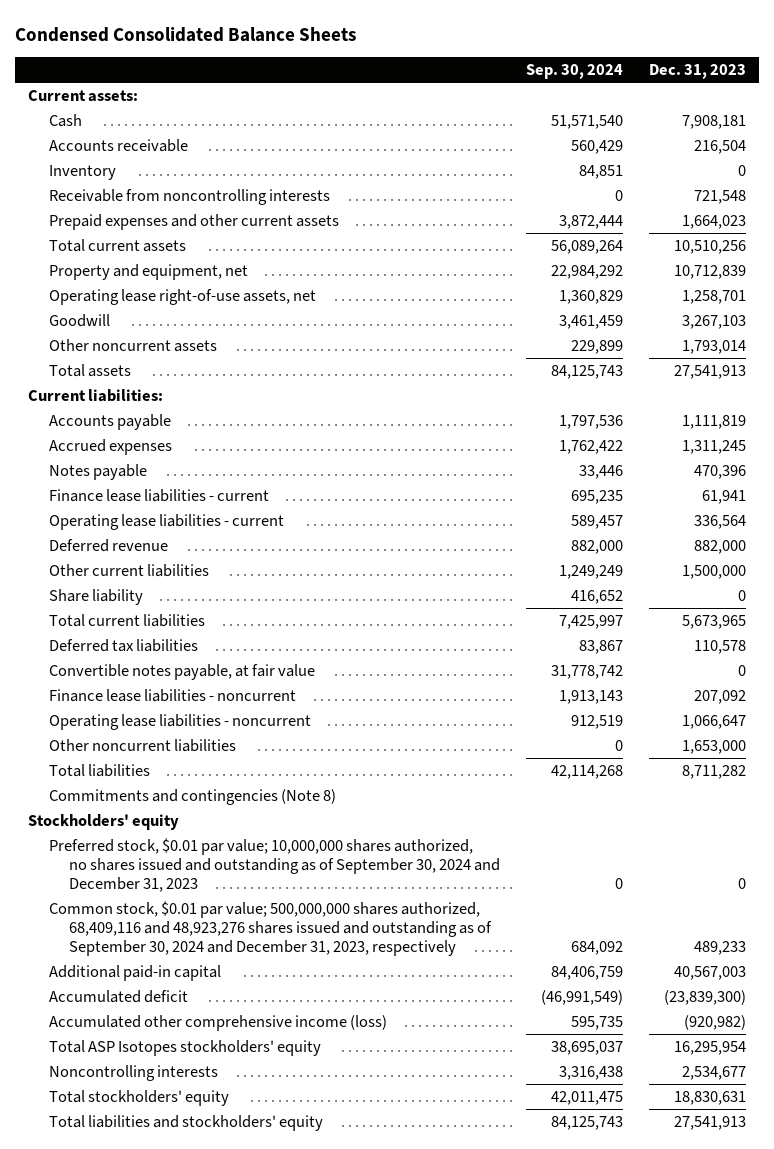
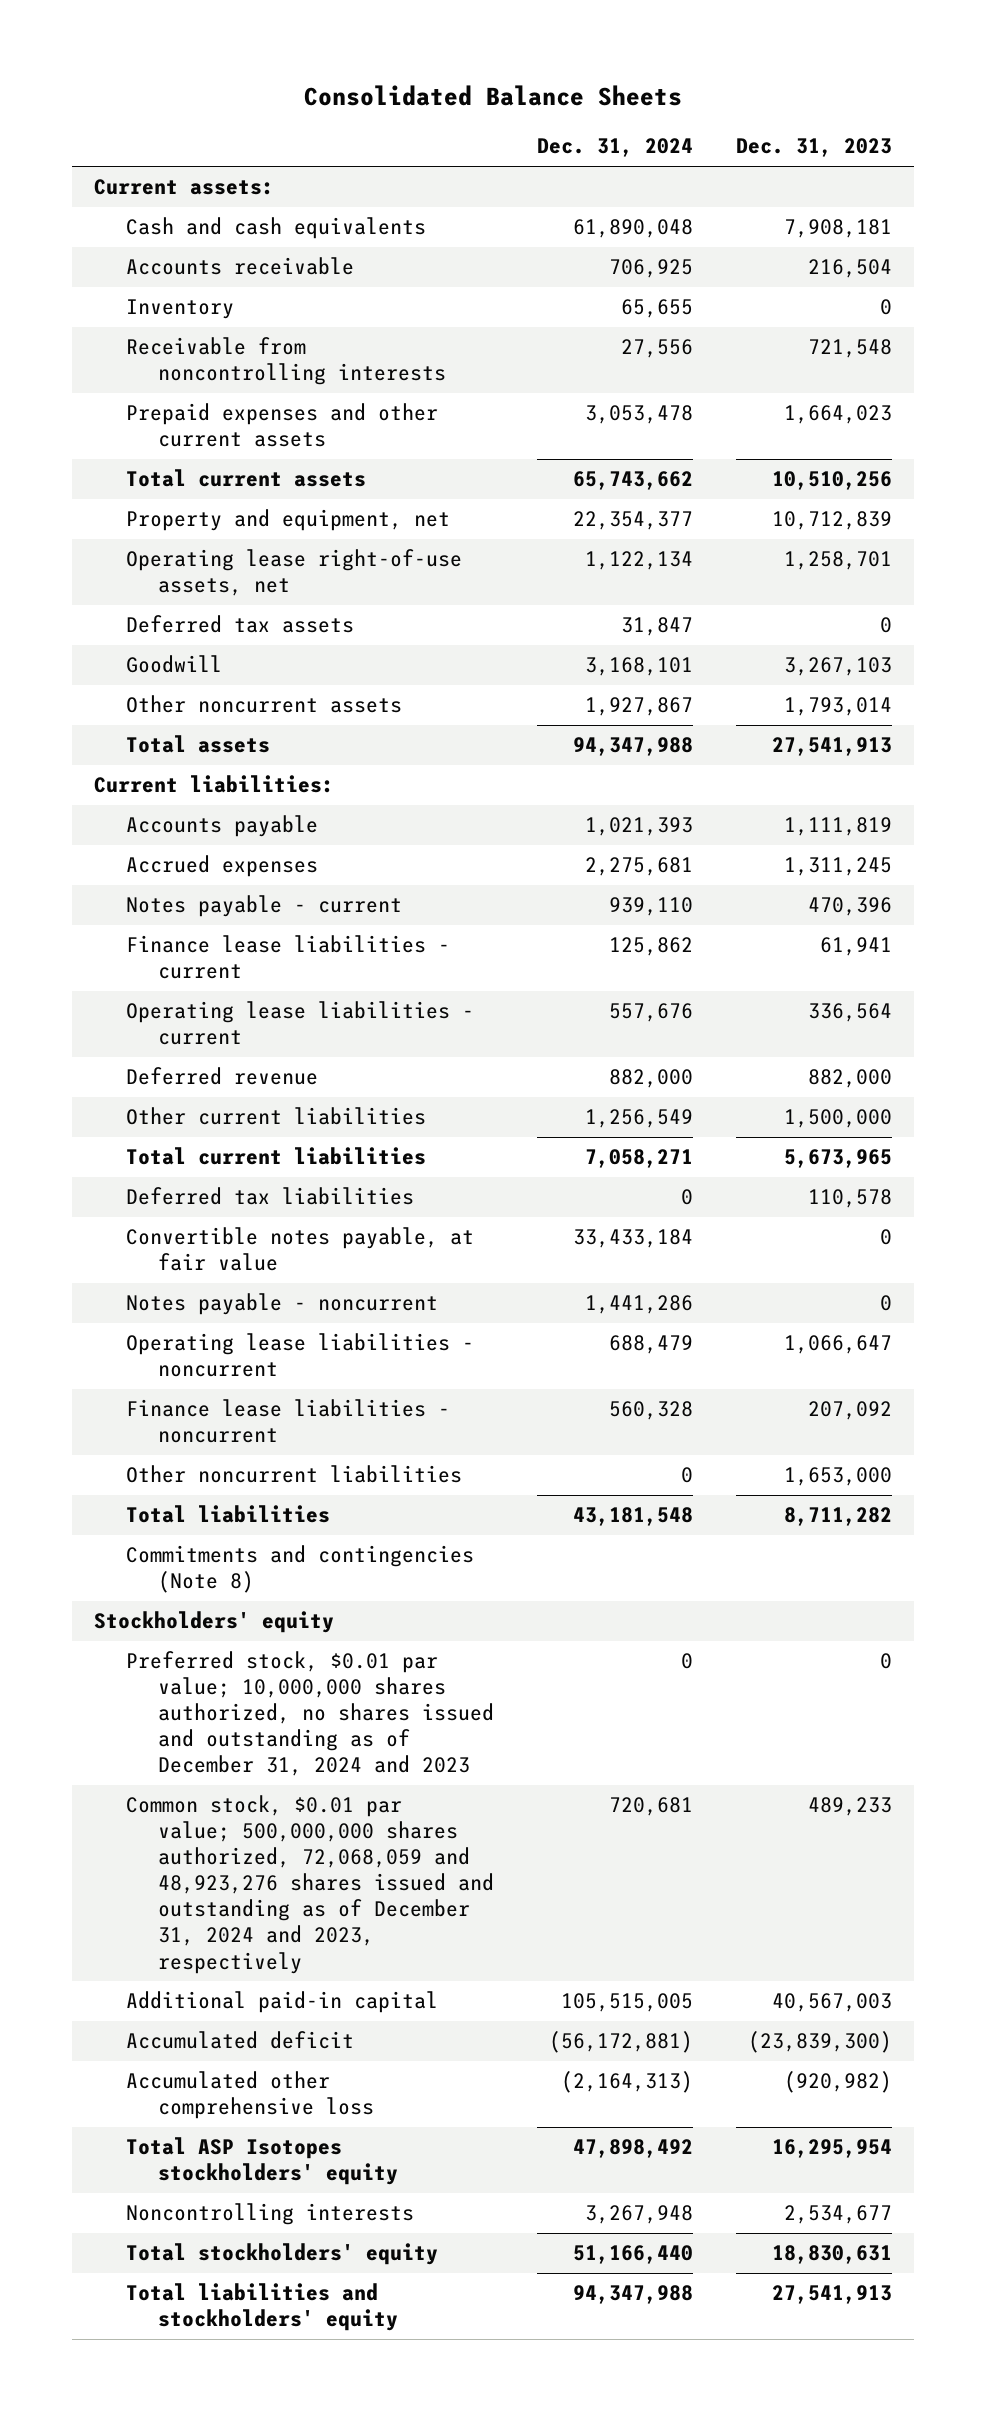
[15,26,357,42] Condensed Consolidated Balance Sheets -> [303,85,682,107] Consolidated Balance Sheets
[526,64,624,80] Sep. 30, 2024 -> none
none -> [536,138,693,158] Dec. 31, 2024
[48,114,82,128] Cash -> [125,217,426,240] Cash and cash equivalents
none -> [125,615,354,634] Deferred tax assets
[48,464,147,481] Notes payable -> [125,895,402,918] Notes payable - current
[48,589,143,606] Share liability -> none
none -> [125,1293,438,1316] Notes payable - noncurrent
[48,689,296,703] Finance lease liabilities - noncurrent -> [125,1399,450,1444] Finance lease liabilities - noncurrent
[48,838,501,893] Preferred stock, $0.01 par value; 10,000,000 shares authorized, no shares issued and outstanding as of September 30, 2024 and December 31, 2023 -> [125,1651,494,1777] Preferred stock, $0.01 par value; 10,000,000 shares authorized, no shares issued and outstanding as of December 31, 2024 and 2023
[48,901,493,957] Common stock, $0.01 par value; 500,000,000 shares authorized, 68,409,116 and 48,923,276 shares issued and outstanding as of September 30, 2024 and December 31, 2023, respectively -> [125,1795,494,1974] Common stock, $0.01 par value; 500,000,000 shares authorized, 72,068,059 and 48,923,276 shares issued and outstanding as of December 31, 2024 and 2023, respectively
[48,1015,387,1032] Accumulated other comprehensive income (loss) -> [125,2071,374,2120] Accumulated other comprehensive loss

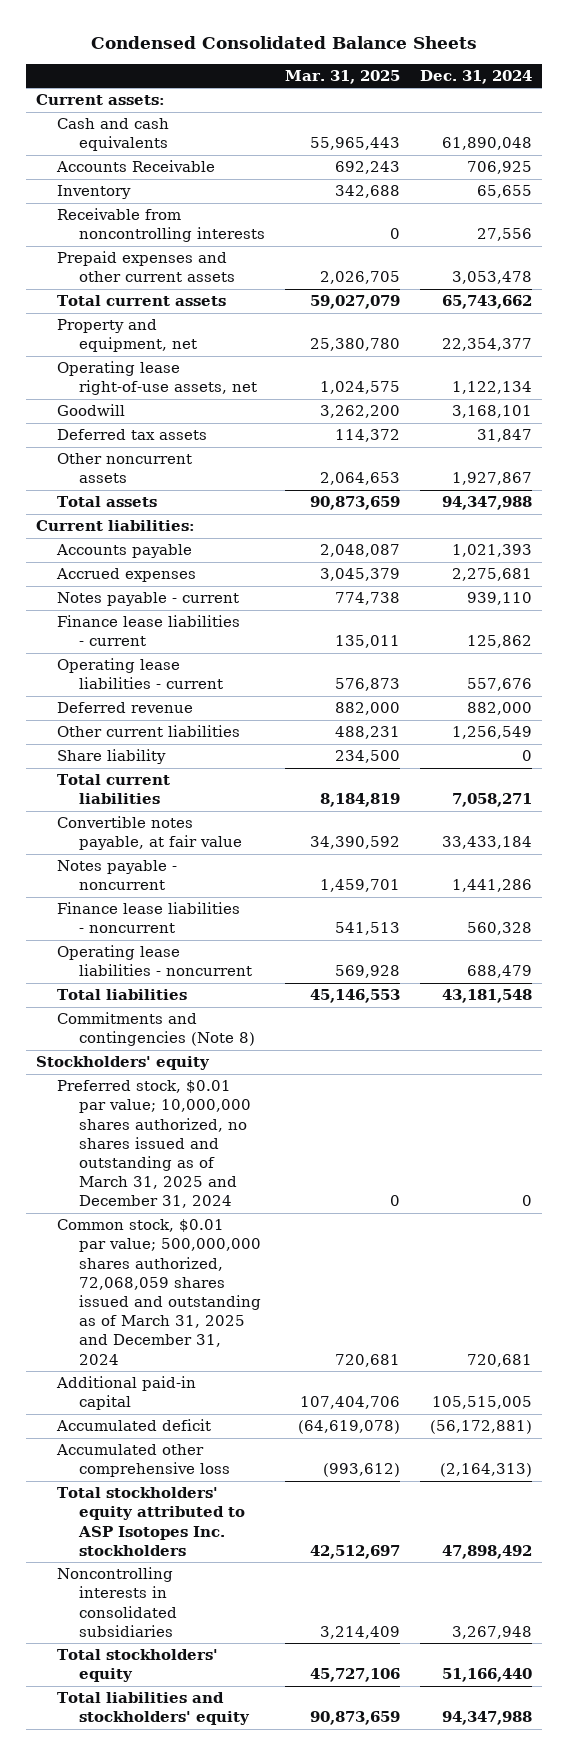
[303,85,682,107] Consolidated Balance Sheets -> [91,35,478,49] Condensed Consolidated Balance Sheets
[736,138,893,158] Dec. 31, 2023 -> none
none -> [285,69,401,84] Mar. 31, 2025
[125,257,354,276] Accounts receivable -> [56,160,216,173] Accounts Receivable
[125,615,354,634] Deferred tax assets -> [57,429,208,441] Deferred tax assets
none -> [57,749,167,765] Share liability
[125,1187,414,1206] Deferred tax liabilities -> none
[125,1465,462,1484] Other noncurrent liabilities -> none
[125,1333,474,1378] Operating lease liabilities - noncurrent -> [57,945,252,977] Operating lease liabilities - noncurrent
[125,1651,494,1777] Preferred stock, $0.01 par value; 10,000,000 shares authorized, no shares issued and outstanding as of December 31, 2024 and 2023 -> [57,1080,251,1209] Preferred stock, $0.01 par value; 10,000,000 shares authorized, no shares issued and outstanding as of March 31, 2025 and December 31, 2024
[125,1795,494,1974] Common stock, $0.01 par value; 500,000,000 shares authorized, 72,068,059 and 48,923,276 shares issued and outstanding as of December 31, 2024 and 2023, respectively -> [57,1219,261,1365] Common stock, $0.01 par value; 500,000,000 shares authorized, 72,068,059 shares issued and outstanding as of March 31, 2025 and December 31, 2024
[125,2137,398,2186] Total ASP Isotopes stockholders' equity -> [57,1487,245,1556] Total stockholders' equity attributed to ASP Isotopes Inc. stockholders
[125,2203,414,2226] Noncontrolling interests -> [57,1567,177,1637] Noncontrolling interests in consolidated subsidiaries

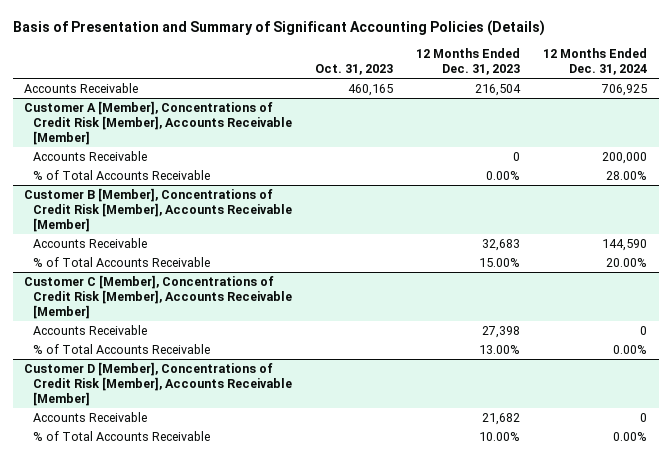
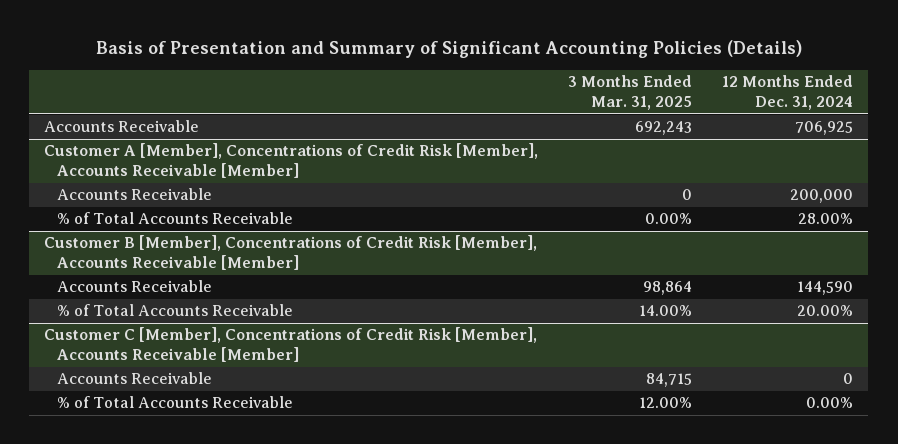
[315,63,394,75] Oct. 31, 2023 -> none
[416,47,521,75] 12 Months Ended Dec. 31, 2023 -> none
none -> [568,75,693,111] 3 Months Ended Mar. 31, 2025
[24,362,293,406] Customer D [Member], Concentrations of Credit Risk [Member], Accounts Receivable [Member] -> none
[33,412,148,423] Accounts Receivable -> none
[33,431,211,442] % of Total Accounts Receivable -> none

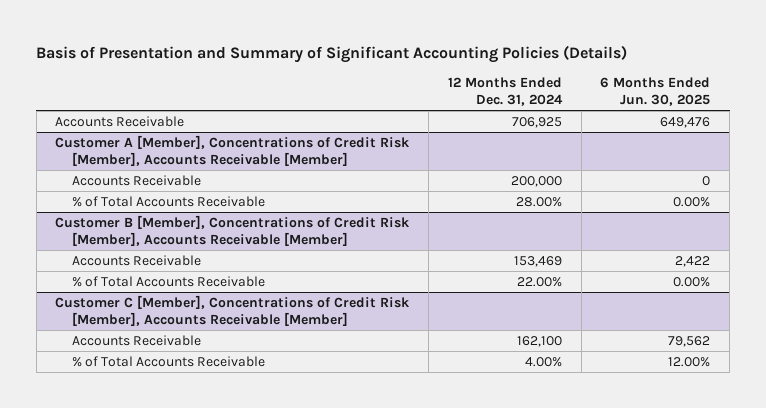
[568,75,693,111] 3 Months Ended Mar. 31, 2025 -> none
none -> [600,77,711,106] 6 Months Ended Jun. 30, 2025
[797,281,854,296] 144,590 -> [513,256,562,268] 153,469
[797,305,854,317] 20.00% -> [516,277,562,288] 22.00%
[843,373,854,385] 0 -> [516,336,562,348] 162,100
[806,397,854,409] 0.00% -> [524,357,562,368] 4.00%

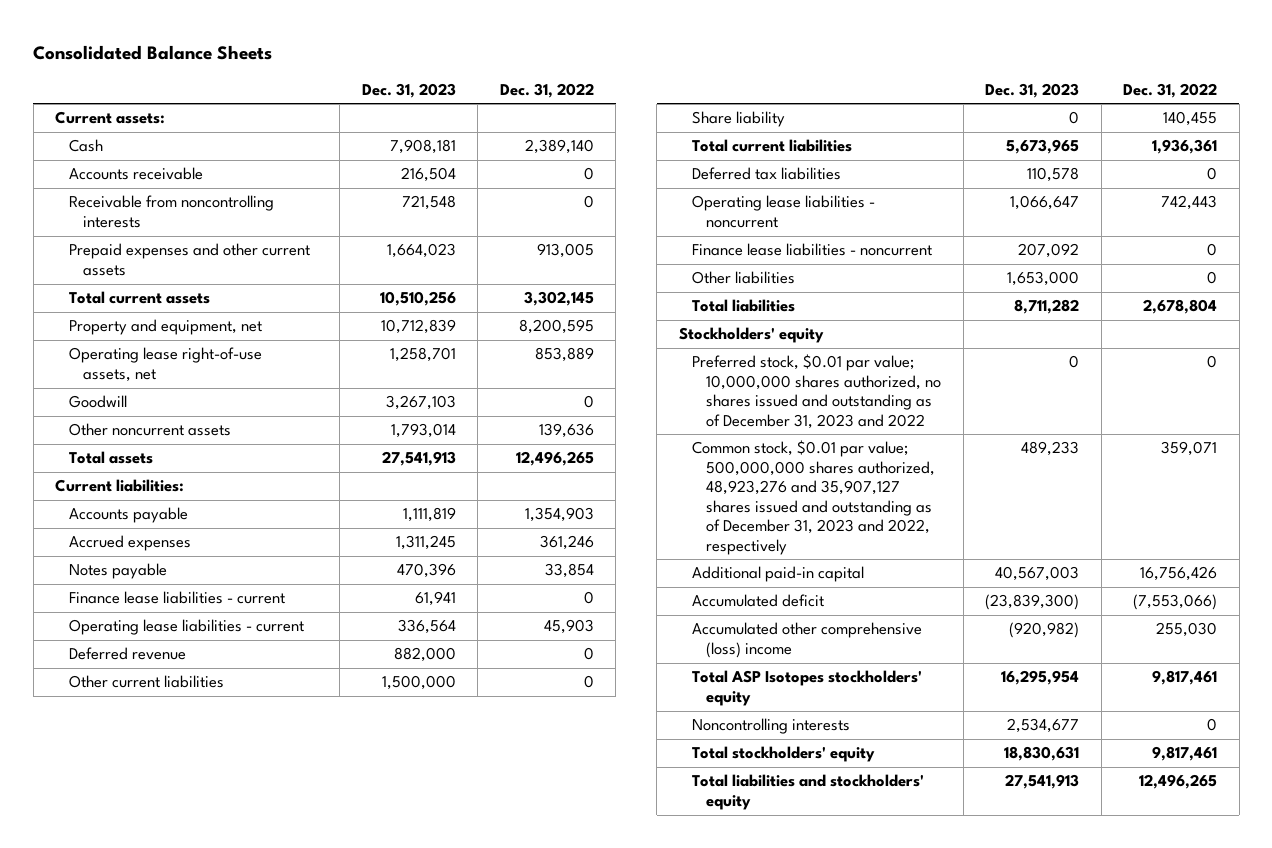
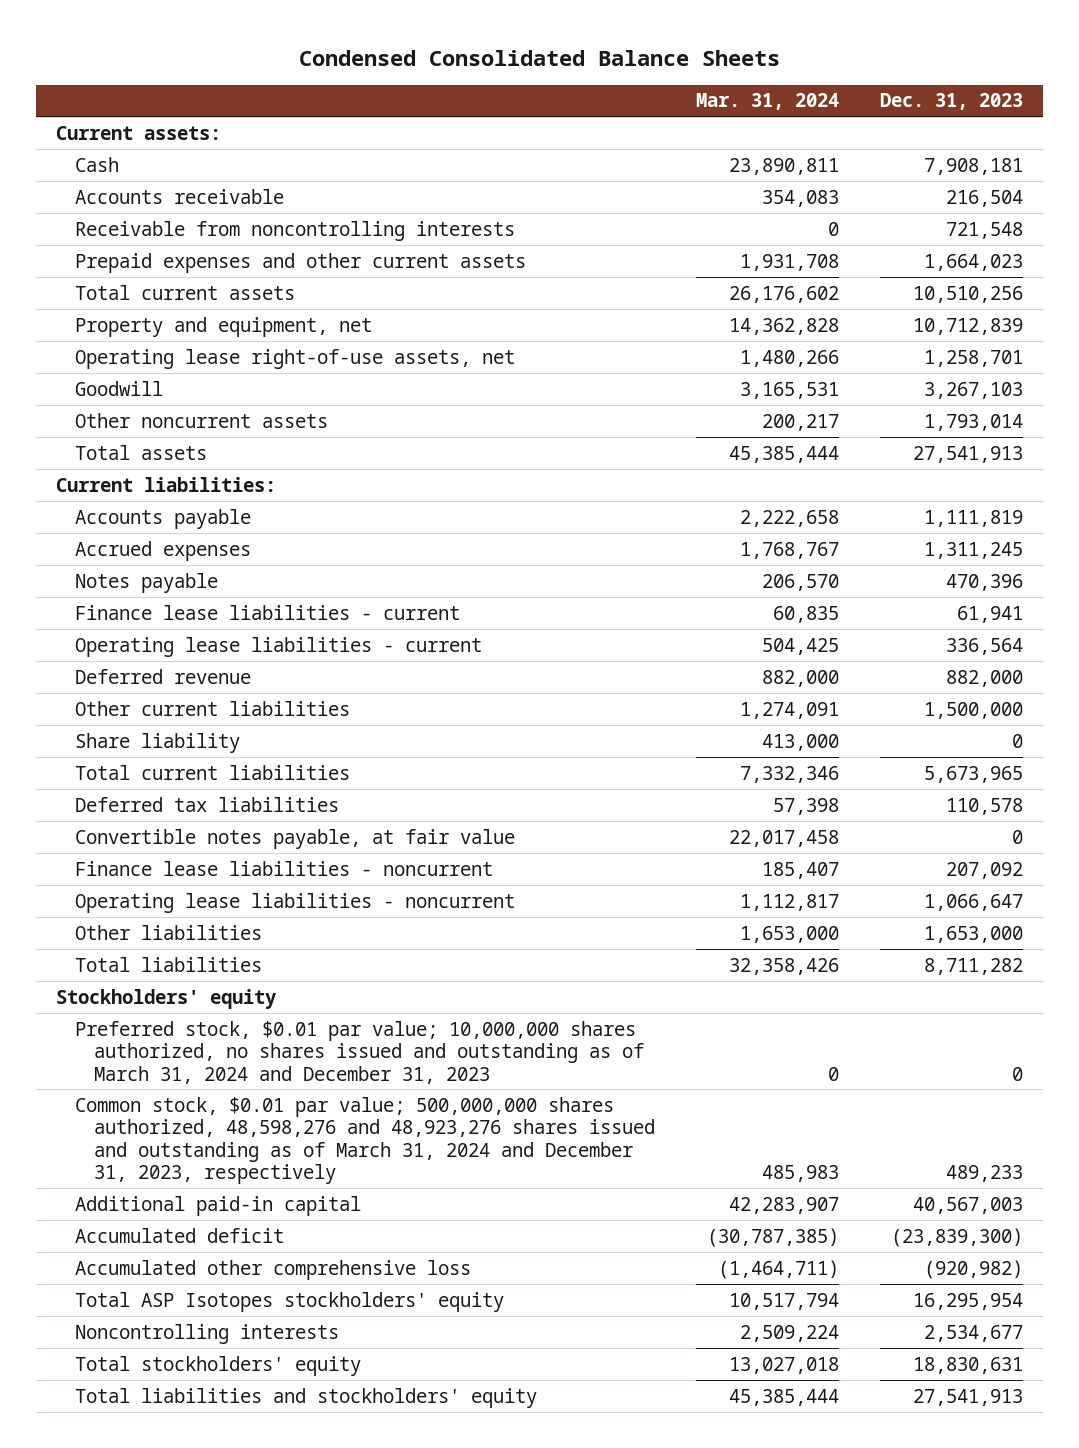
[33,44,273,60] Consolidated Balance Sheets -> [298,49,780,66] Condensed Consolidated Balance Sheets
[499,82,594,98] Dec. 31, 2022 -> none
none -> [695,93,839,111] Mar. 31, 2024
none -> [75,828,516,849] Convertible notes payable, at fair value
[692,195,876,228] Operating lease liabilities - noncurrent -> [75,892,516,913] Operating lease liabilities - noncurrent
[692,354,942,429] Preferred stock, $0.01 par value; 10,000,000 shares authorized, no shares issued and outstanding as of December 31, 2023 and 2022 -> [75,1020,645,1084] Preferred stock, $0.01 par value; 10,000,000 shares authorized, no shares issued and outstanding as of March 31, 2024 and December 31, 2023
[692,440,936,555] Common stock, $0.01 par value; 500,000,000 shares authorized, 48,923,276 and 35,907,127 shares issued and outstanding as of December 31, 2023 and 2022, respectively -> [75,1096,656,1185] Common stock, $0.01 par value; 500,000,000 shares authorized, 48,598,276 and 48,923,276 shares issued and outstanding as of March 31, 2024 and December 31, 2023, respectively
[692,622,923,658] Accumulated other comprehensive (loss) income -> [75,1259,472,1280] Accumulated other comprehensive loss

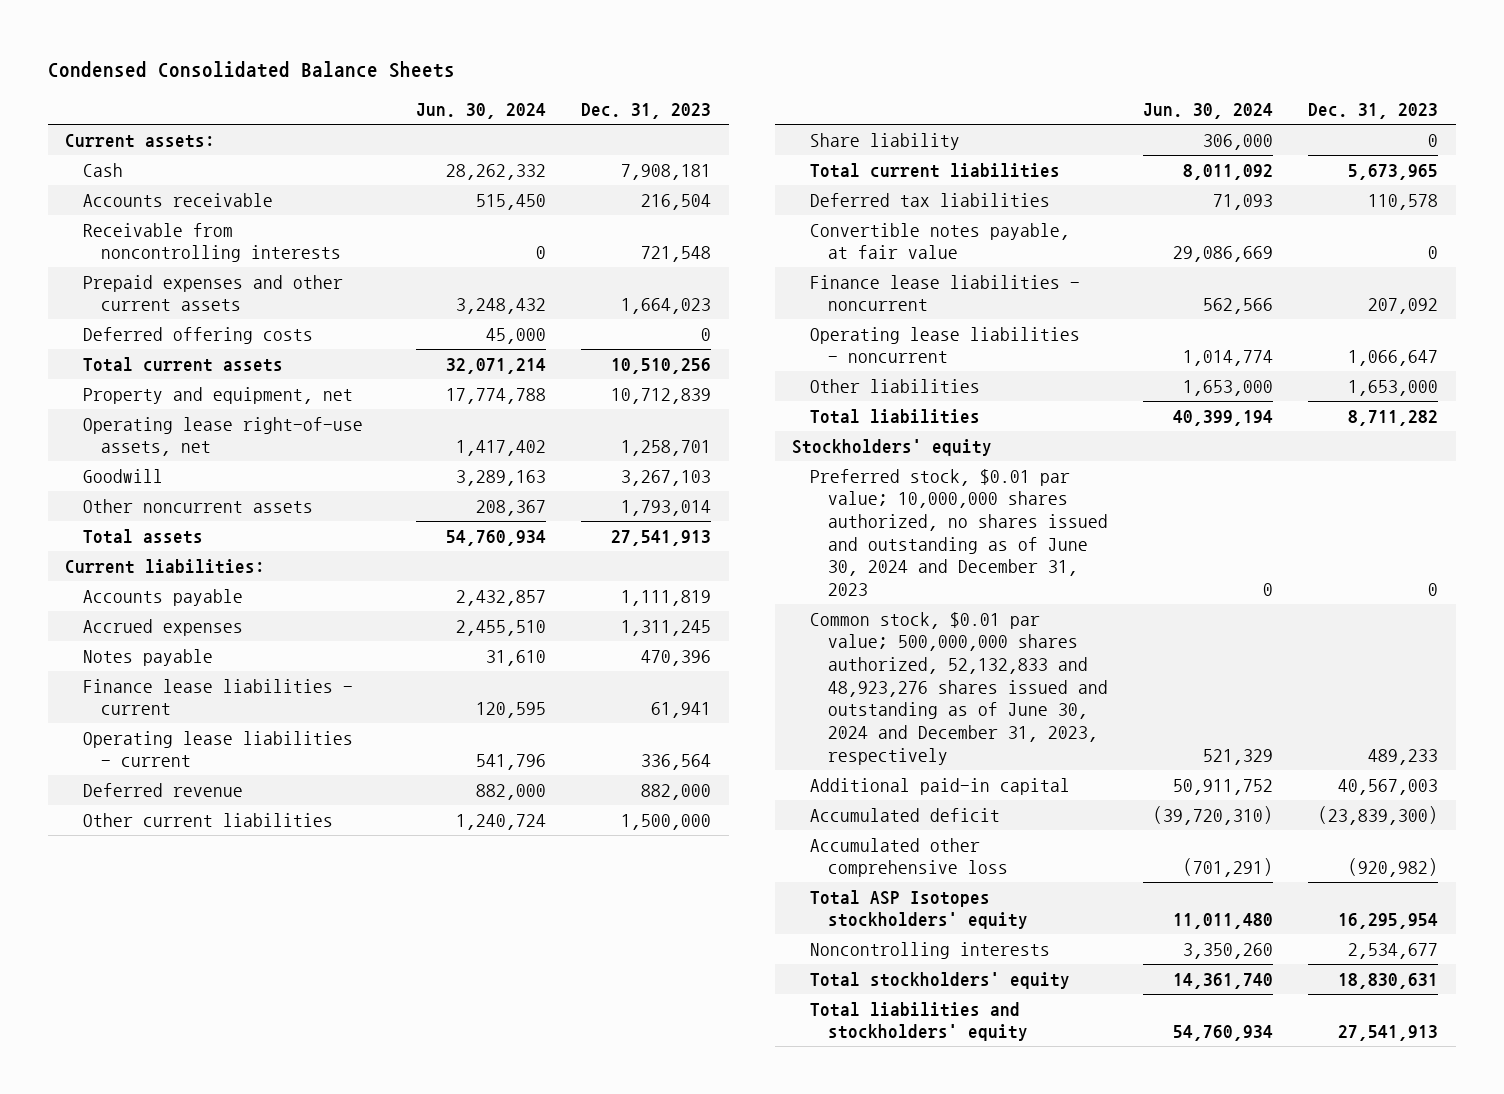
[695,93,839,111] Mar. 31, 2024 -> none
none -> [416,103,547,120] Jun. 30, 2024
none -> [83,326,314,344] Deferred offering costs
[75,1020,645,1084] Preferred stock, $0.01 par value; 10,000,000 shares authorized, no shares issued and outstanding as of March 31, 2024 and December 31, 2023 -> [810,468,1109,596] Preferred stock, $0.01 par value; 10,000,000 shares authorized, no shares issued and outstanding as of June 30, 2024 and December 31, 2023
[75,1096,656,1185] Common stock, $0.01 par value; 500,000,000 shares authorized, 48,598,276 and 48,923,276 shares issued and outstanding as of March 31, 2024 and December 31, 2023, respectively -> [810,611,1109,765] Common stock, $0.01 par value; 500,000,000 shares authorized, 52,132,833 and 48,923,276 shares issued and outstanding as of June 30, 2024 and December 31, 2023, respectively

